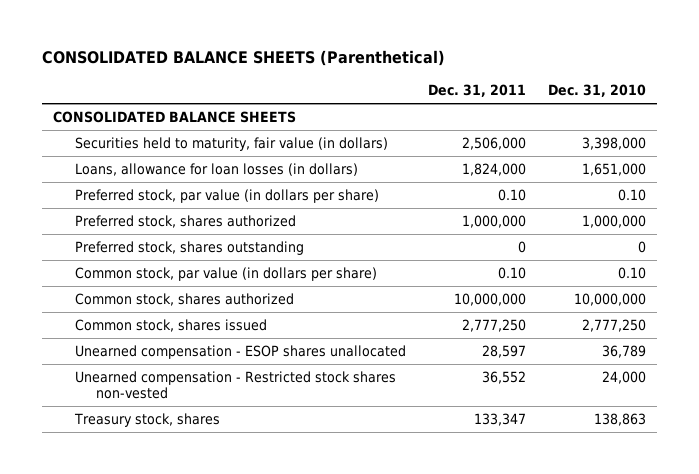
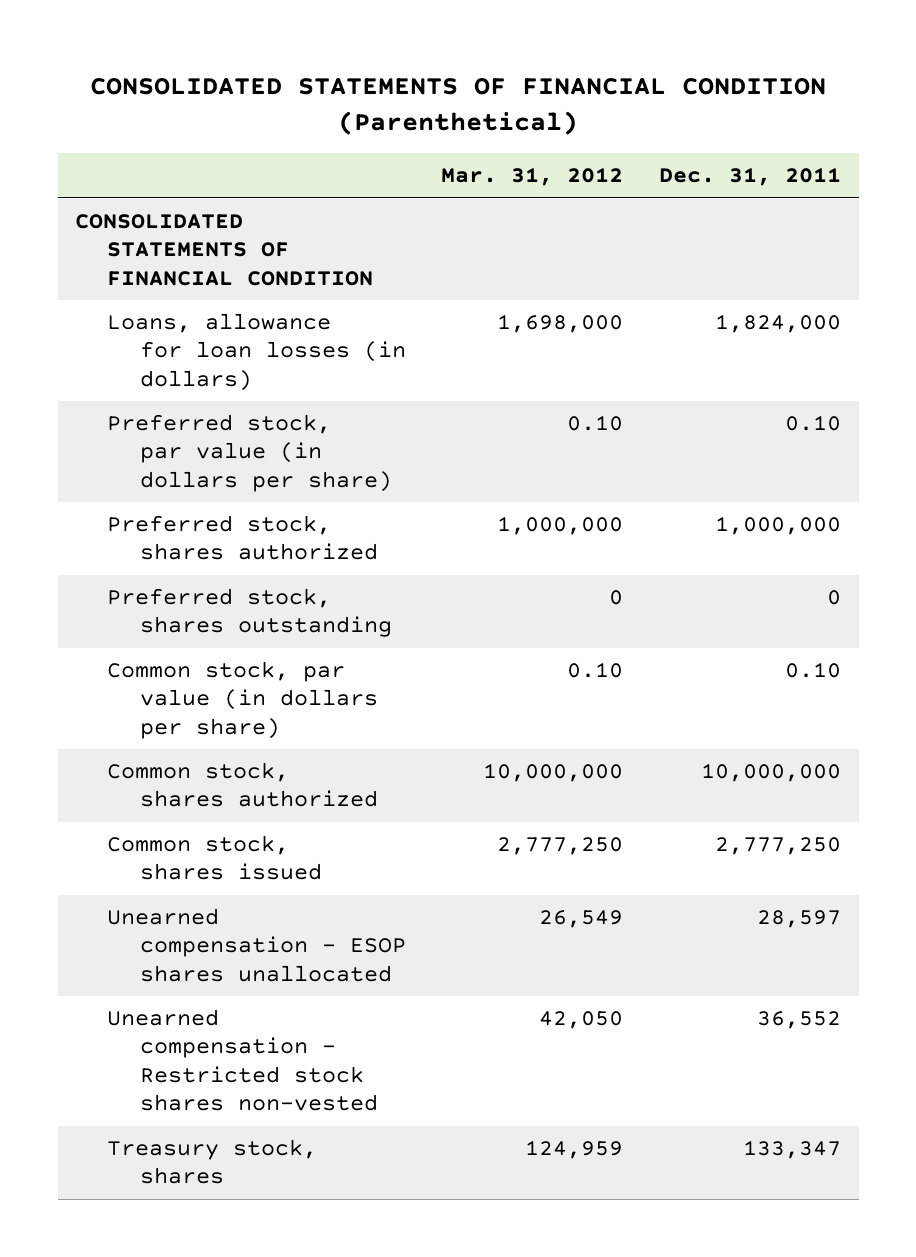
[41,50,445,67] CONSOLIDATED BALANCE SHEETS (Parenthetical) -> [90,77,827,135] CONSOLIDATED STATEMENTS OF FINANCIAL CONDITION (Parenthetical)
[548,84,647,98] Dec. 31, 2010 -> none
none -> [441,167,624,187] Mar. 31, 2012
[74,137,388,152] Securities held to maturity, fair value (in dollars) -> none
[52,111,296,124] CONSOLIDATED BALANCE SHEETS -> [75,214,374,286] CONSOLIDATED STATEMENTS OF FINANCIAL CONDITION

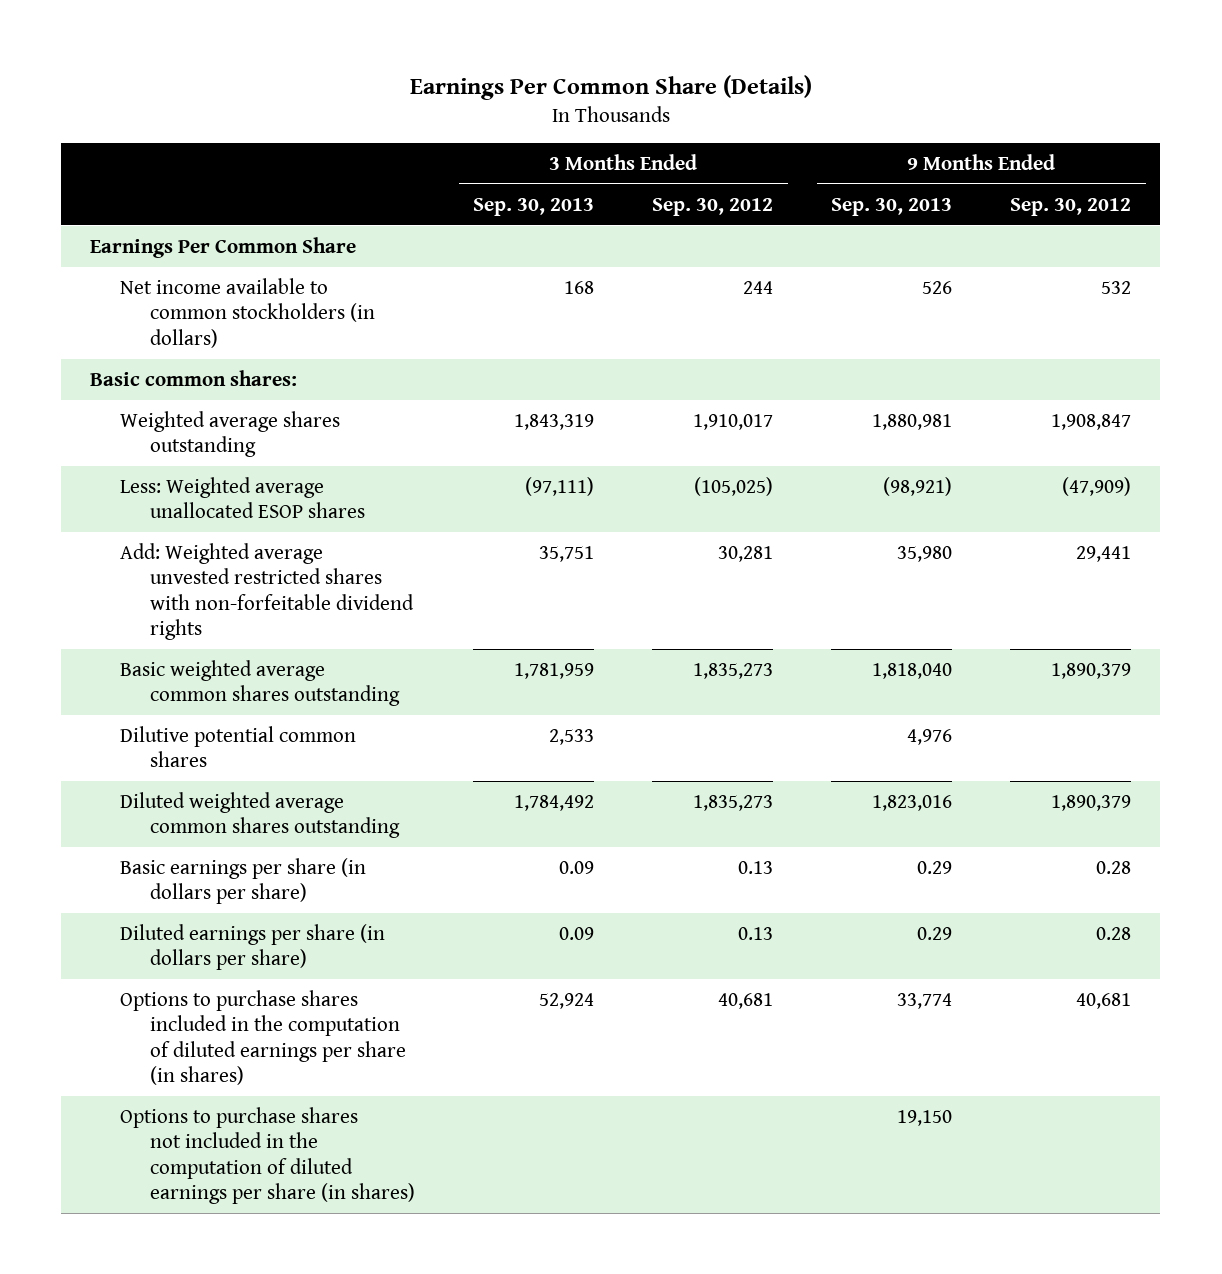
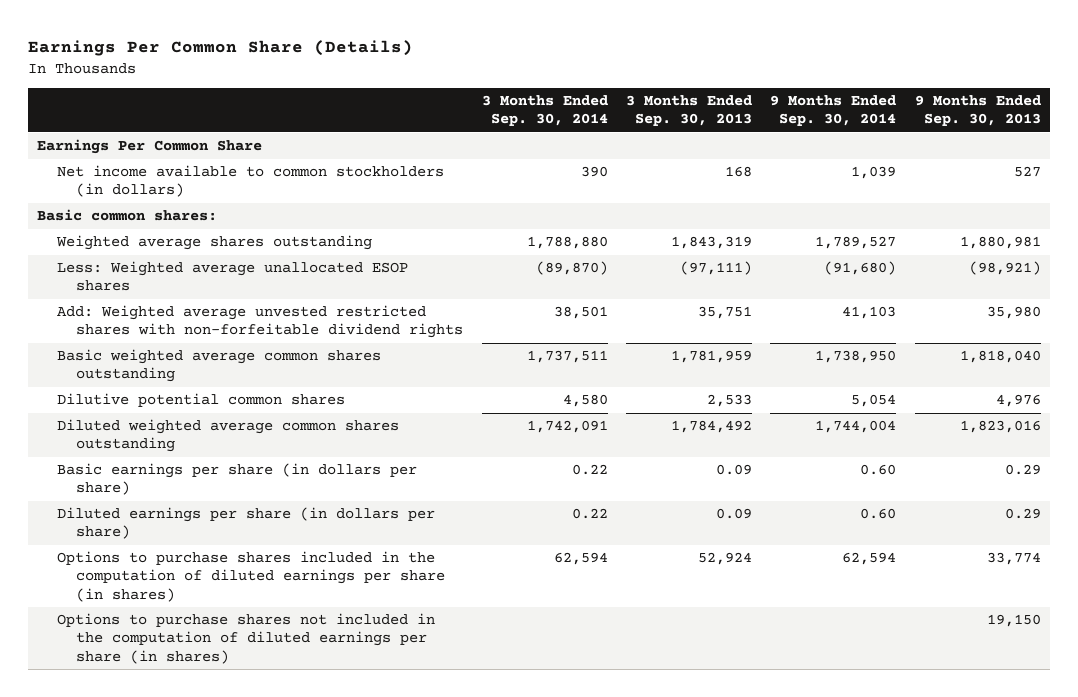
[652,197,774,216] Sep. 30, 2012 -> none
[1010,197,1132,216] Sep. 30, 2012 -> none
none -> [481,95,608,127] 3 Months Ended Sep. 30, 2014
none -> [770,95,897,127] 9 Months Ended Sep. 30, 2014
[922,280,953,294] 526 -> [1013,166,1041,178] 527

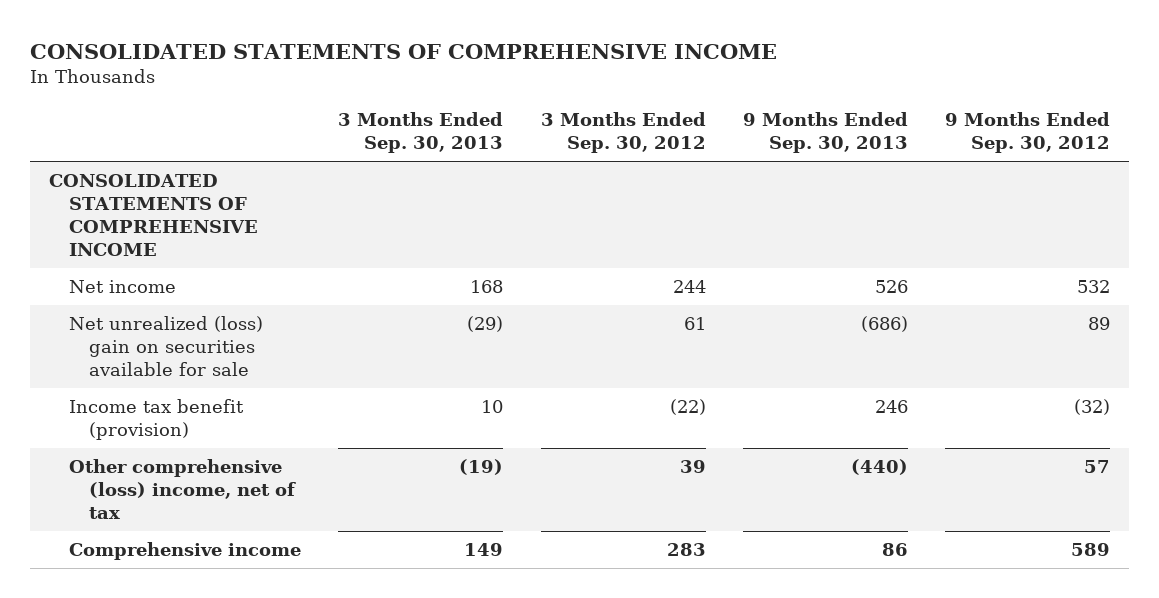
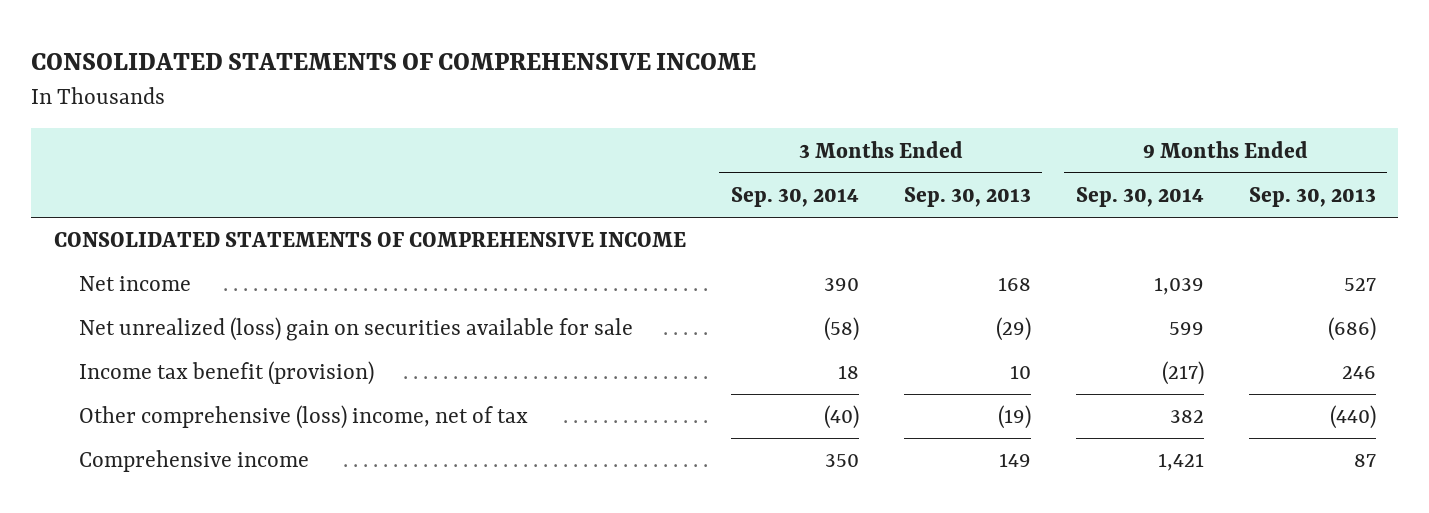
[540,112,706,154] 3 Months Ended Sep. 30, 2012 -> none
[945,112,1111,154] 9 Months Ended Sep. 30, 2012 -> none
none -> [730,187,859,208] Sep. 30, 2014
none -> [1075,187,1204,208] Sep. 30, 2014
[875,280,909,294] 526 -> [1343,278,1376,292] 527
[882,543,909,557] 86 -> [1353,454,1376,468] 87

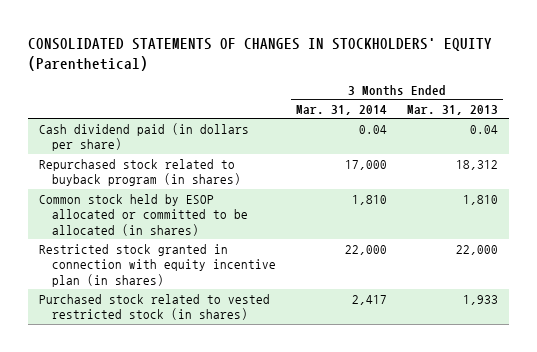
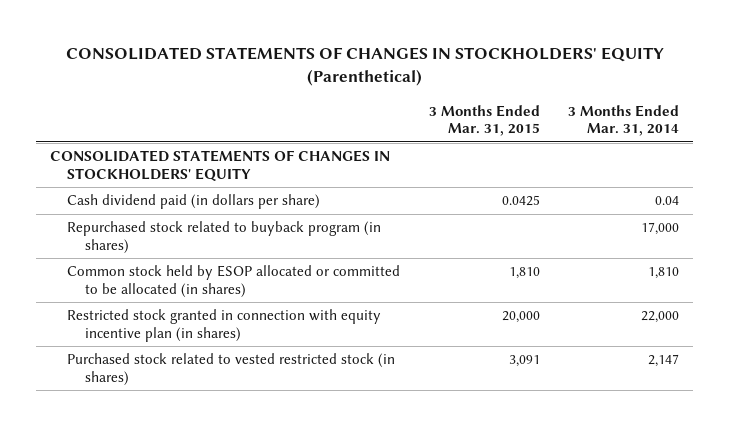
[407,105,499,116] Mar. 31, 2013 -> none
none -> [428,104,540,136] 3 Months Ended Mar. 31, 2015
none -> [50,150,391,182] CONSOLIDATED STATEMENTS OF CHANGES IN STOCKHOLDERS' EQUITY
[352,294,388,305] 2,417 -> [648,354,680,368] 2,147

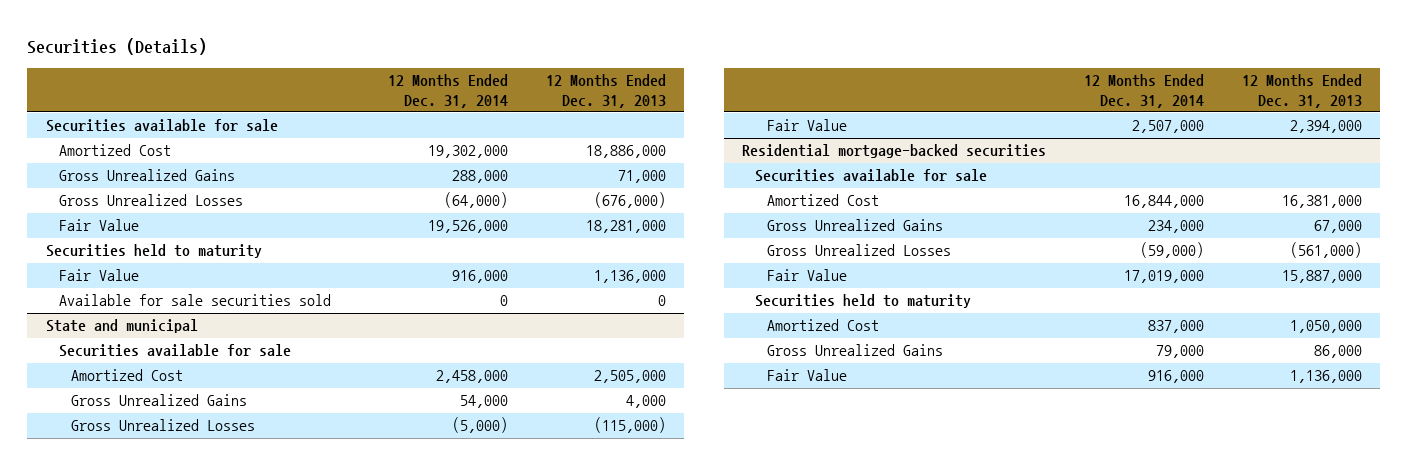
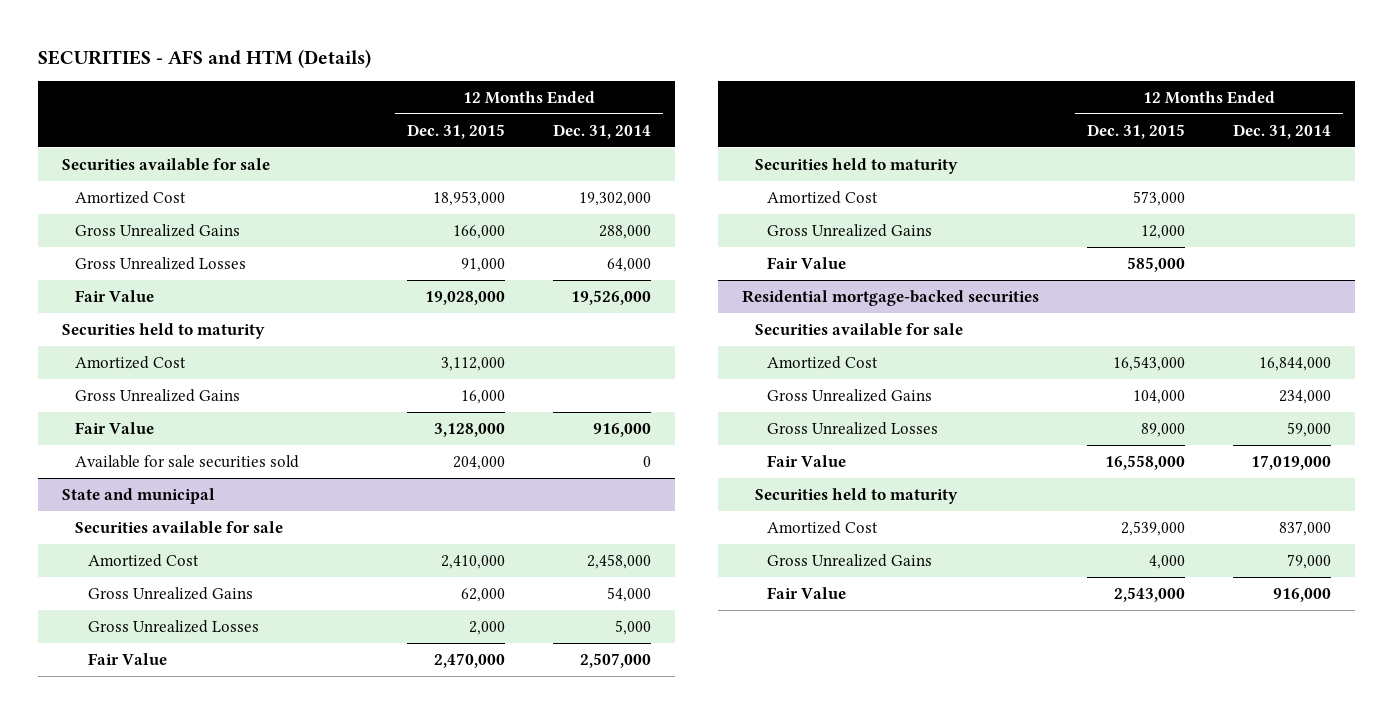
[27,37,208,55] Securities (Details) -> [37,49,371,69] SECURITIES - AFS and HTM (Details)
[545,73,666,108] 12 Months Ended Dec. 31, 2013 -> none
none -> [407,123,506,139] Dec. 31, 2015
[443,192,508,209] (64,000) -> [607,257,652,272] 64,000
none -> [74,355,186,369] Amortized Cost
none -> [74,388,240,402] Gross Unrealized Gains
[451,417,508,434] (5,000) -> [615,619,652,635] 5,000
none -> [754,157,958,174] Securities held to maturity
none -> [767,190,879,204] Amortized Cost
none -> [767,223,933,237] Gross Unrealized Gains
none -> [767,256,847,269] Fair Value
[1140,242,1205,259] (59,000) -> [1287,421,1332,437] 59,000

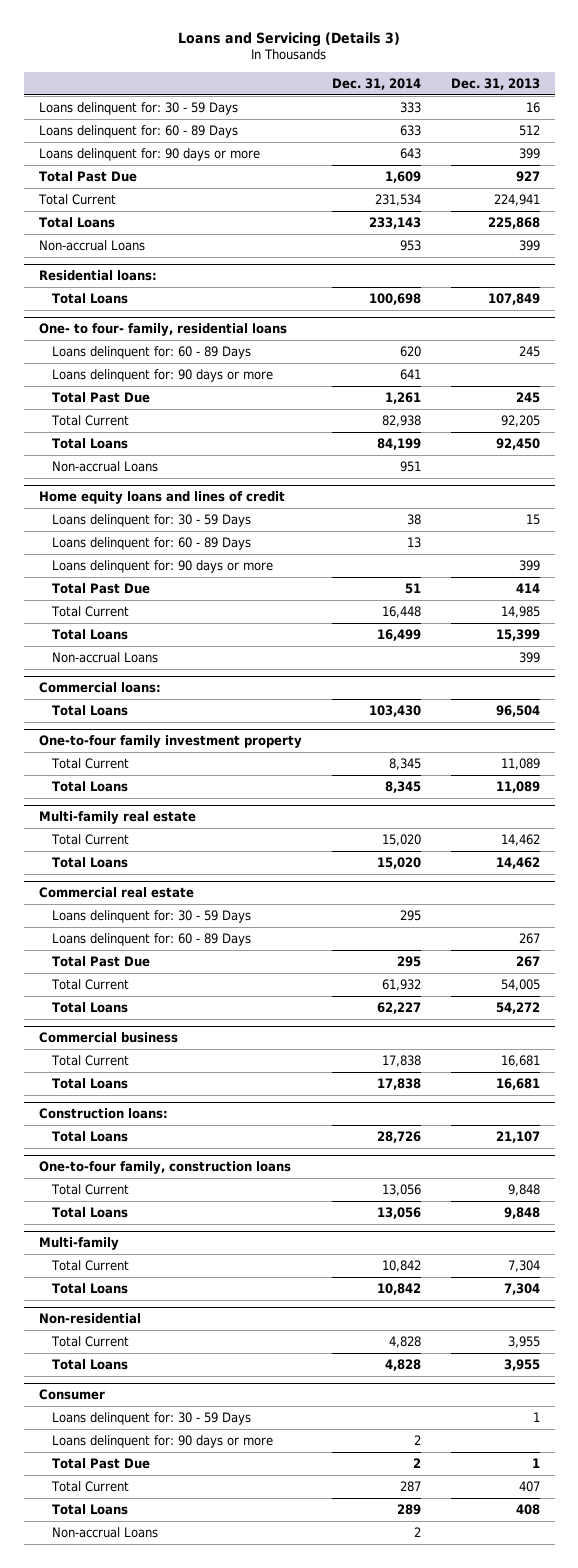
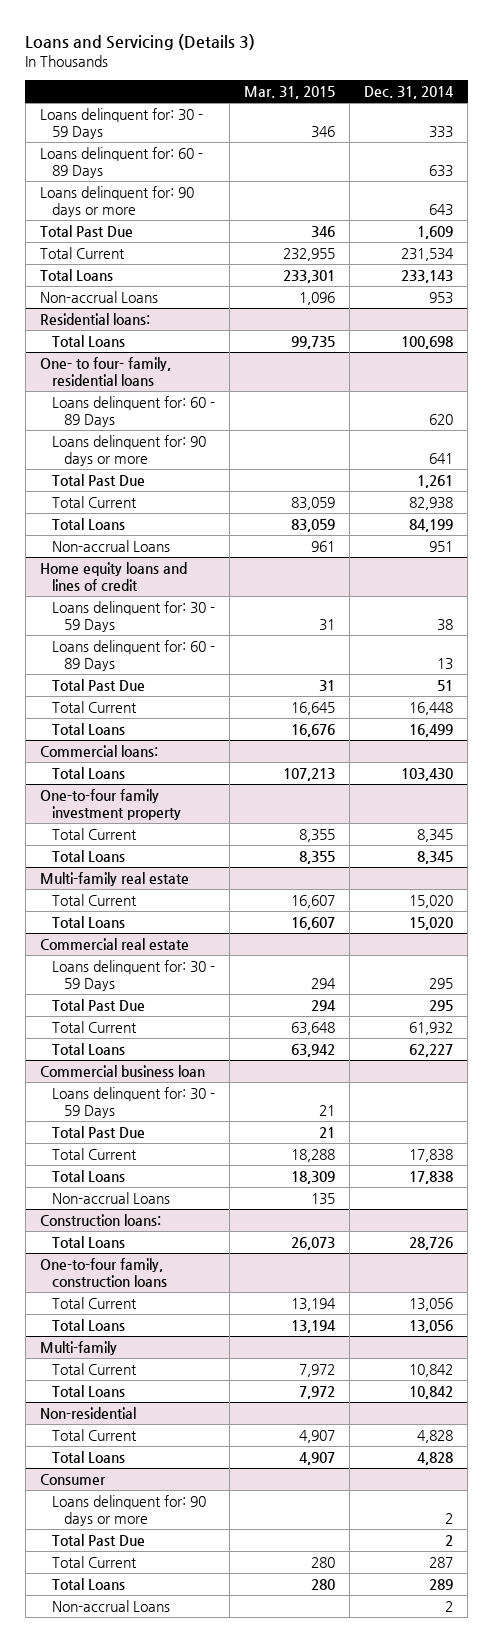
[450,77,540,90] Dec. 31, 2013 -> none
none -> [244,86,336,100] Mar. 31, 2015
[51,560,273,574] Loans delinquent for: 90 days or more -> none
[51,652,158,664] Non-accrual Loans -> none
[51,933,251,947] Loans delinquent for: 60 - 89 Days -> none
[38,1032,178,1044] Commercial business -> [39,1065,205,1078] Commercial business loan
none -> [52,1087,216,1119] Loans delinquent for: 30 - 59 Days
none -> [52,1126,146,1139] Total Past Due
none -> [52,1192,171,1205] Non-accrual Loans
[51,1412,251,1426] Loans delinquent for: 30 - 59 Days -> none

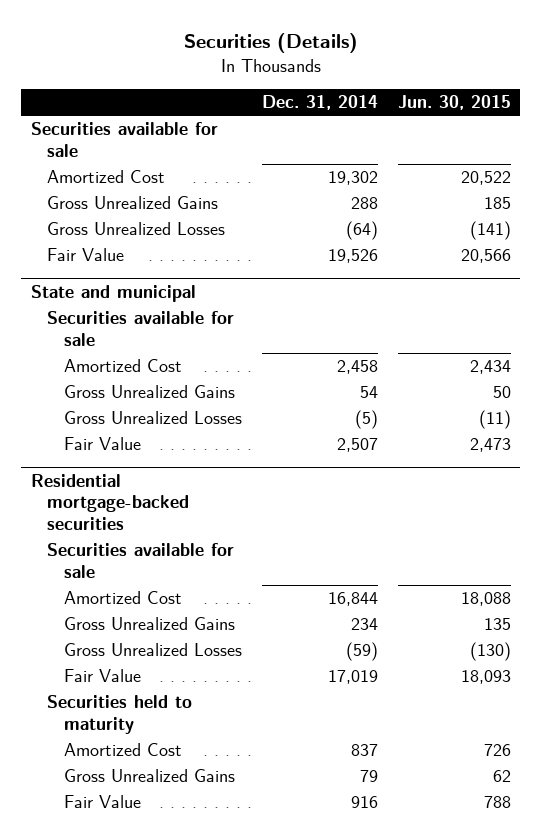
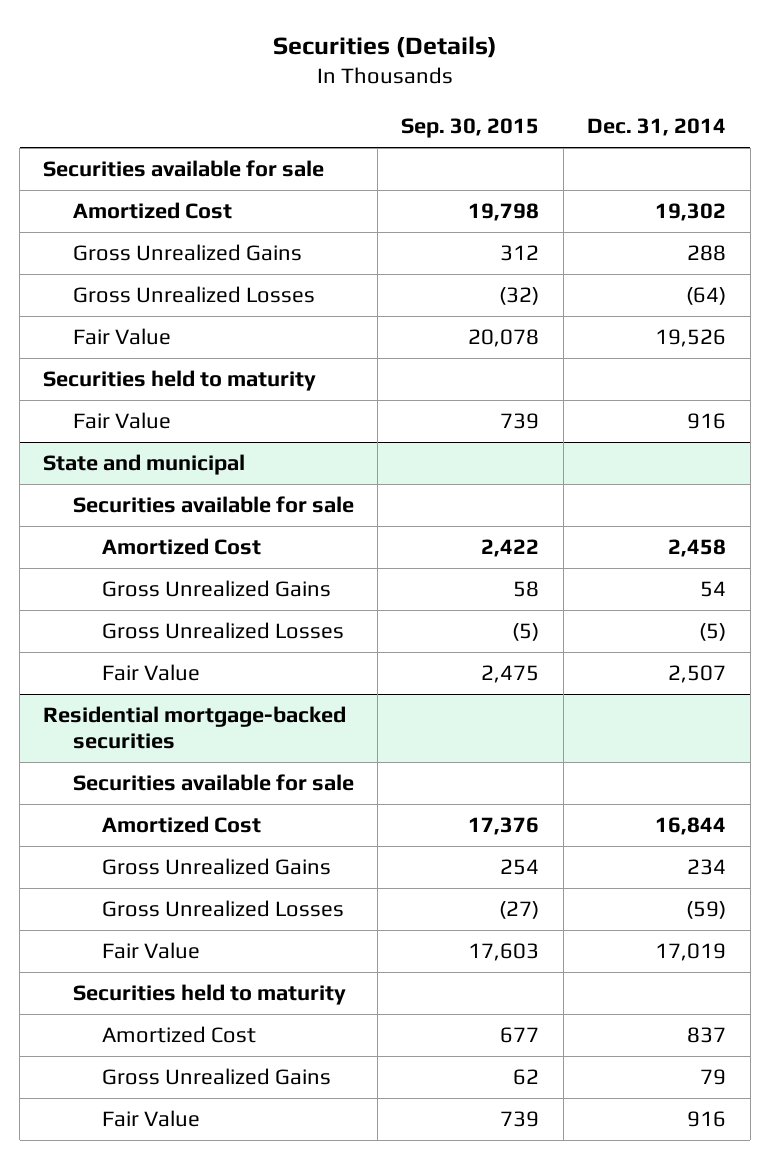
[397,95,511,111] Jun. 30, 2015 -> none
none -> [401,118,540,139] Sep. 30, 2015
none -> [43,370,317,392] Securities held to maturity
none -> [72,412,171,430] Fair Value

